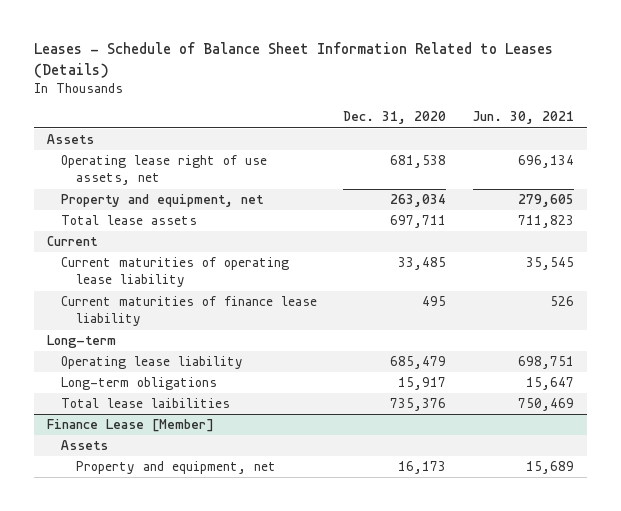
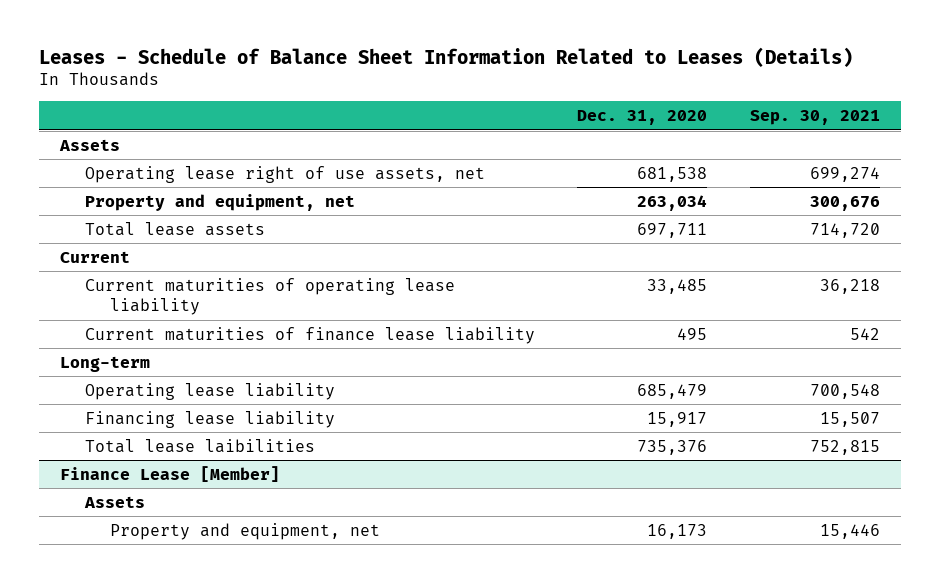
[472,111,574,125] Jun. 30, 2021 -> none
none -> [750,110,881,126] Sep. 30, 2021
[61,377,218,391] Long-term obligations -> [84,410,335,428] Financing lease liability

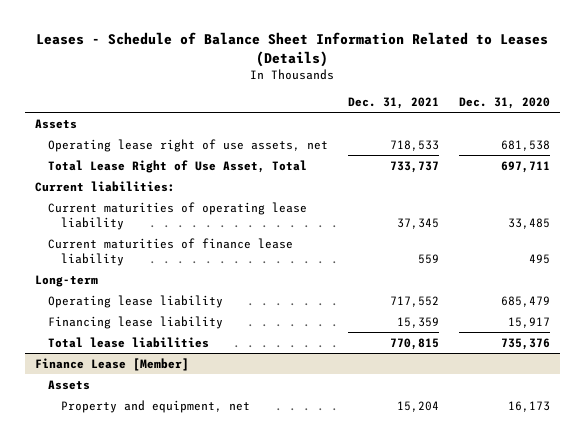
[750,110,881,126] Sep. 30, 2021 -> none
none -> [348,97,440,110] Dec. 31, 2021
[84,193,355,211] Property and equipment, net -> none
[84,221,265,236] Total lease assets -> [48,159,308,173] Total Lease Right of Use Asset, Total
[60,250,131,263] Current -> [35,180,176,192] Current liabilities:
[84,438,315,453] Total lease laibilities -> [48,336,210,348] Total lease liabilities

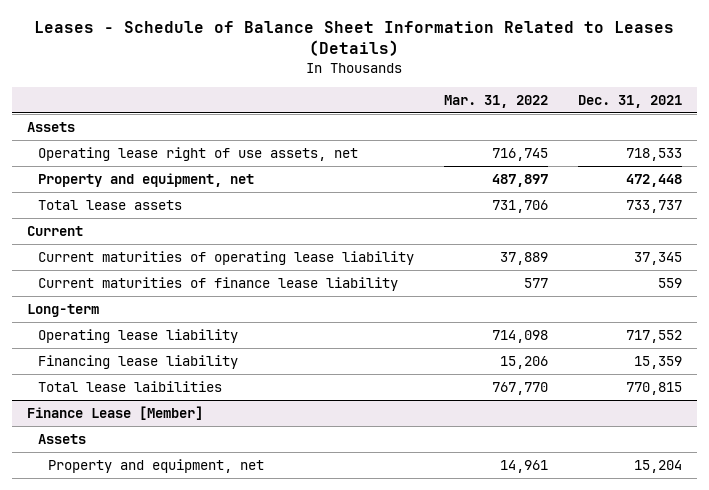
[458,97,550,110] Dec. 31, 2020 -> none
none -> [443,94,548,108] Mar. 31, 2022
none -> [37,173,254,188] Property and equipment, net
[48,159,308,173] Total Lease Right of Use Asset, Total -> [37,200,182,211] Total lease assets
[35,180,176,192] Current liabilities: -> [27,226,84,237] Current
[48,336,210,348] Total lease liabilities -> [37,381,222,393] Total lease laibilities

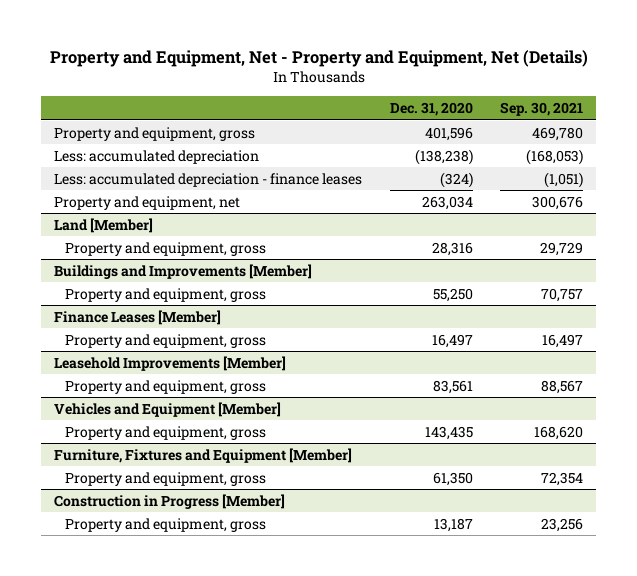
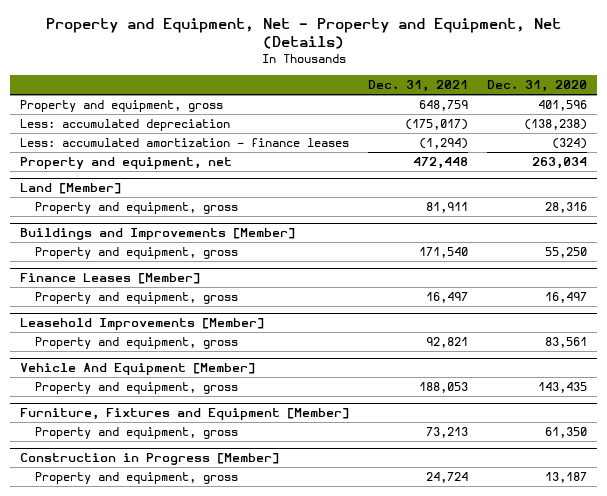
[499,102,583,117] Sep. 30, 2021 -> none
none -> [368,80,469,93] Dec. 31, 2021
[54,172,363,187] Less: accumulated depreciation - finance leases -> [19,137,349,147] Less: accumulated amortization - finance leases
[54,401,282,417] Vehicles and Equipment [Member] -> [19,363,255,376] Vehicle And Equipment [Member]

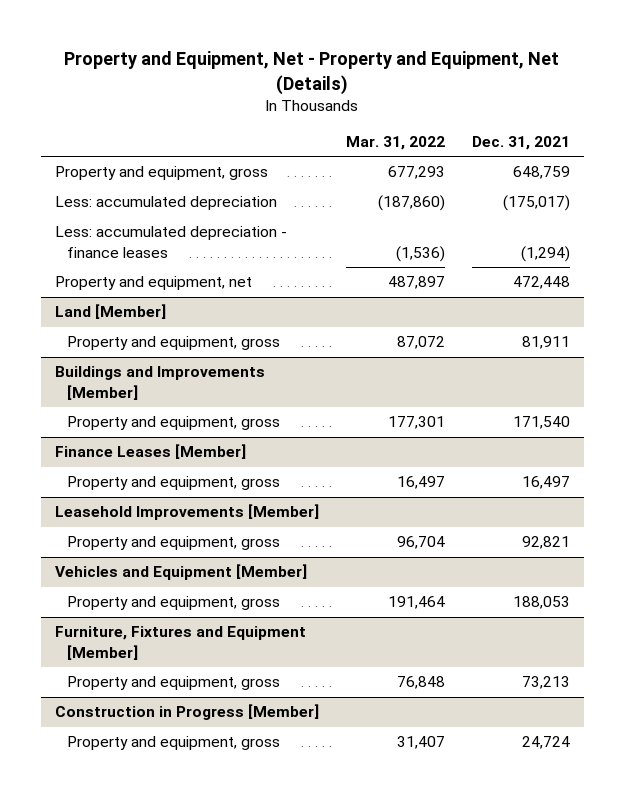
[487,80,588,93] Dec. 31, 2020 -> none
none -> [345,135,445,150] Mar. 31, 2022
[19,137,349,147] Less: accumulated amortization - finance leases -> [54,226,287,258] Less: accumulated depreciation - finance leases
[19,363,255,376] Vehicle And Equipment [Member] -> [54,564,307,581] Vehicles and Equipment [Member]

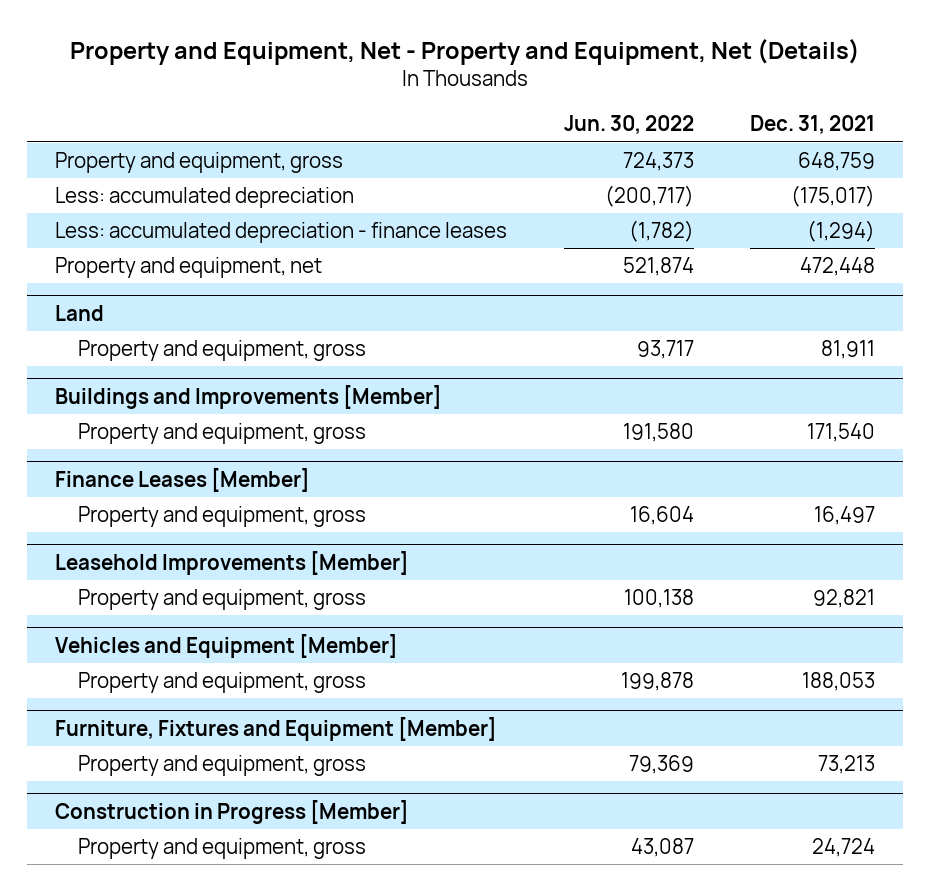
[345,135,445,150] Mar. 31, 2022 -> none
none -> [563,115,694,135] Jun. 30, 2022
[54,304,166,320] Land [Member] -> [55,304,105,321] Land

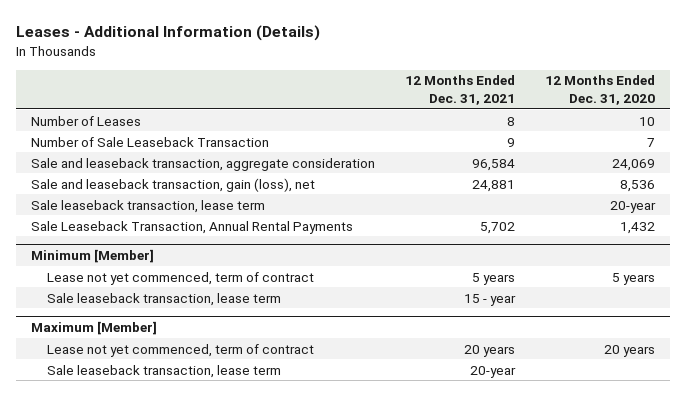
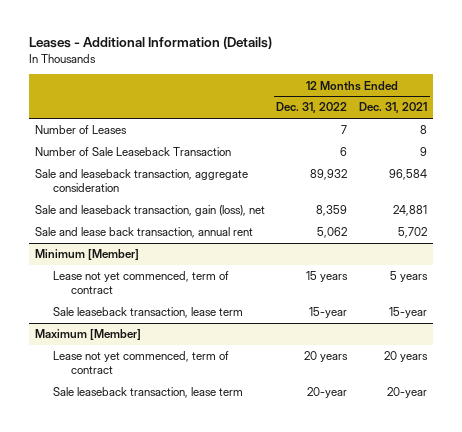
[544,75,655,105] 12 Months Ended Dec. 31, 2020 -> none
none -> [276,102,348,114] Dec. 31, 2022
[31,199,266,213] Sale leaseback transaction, lease term -> none
[31,220,354,234] Sale Leaseback Transaction, Annual Rental Payments -> [34,227,253,239] Sale and lease back transaction, annual rent
[463,293,516,306] 15 - year -> [389,307,428,319] 15-year

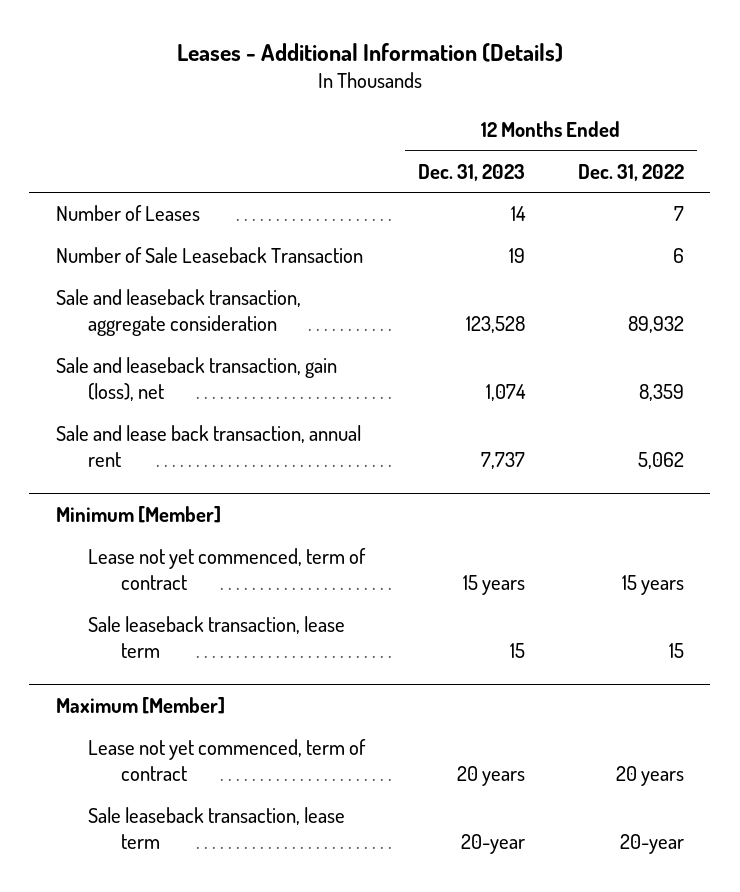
[359,102,428,114] Dec. 31, 2021 -> none
none -> [418,163,526,181] Dec. 31, 2023
[309,307,348,319] 15-year -> [669,643,685,659] 15

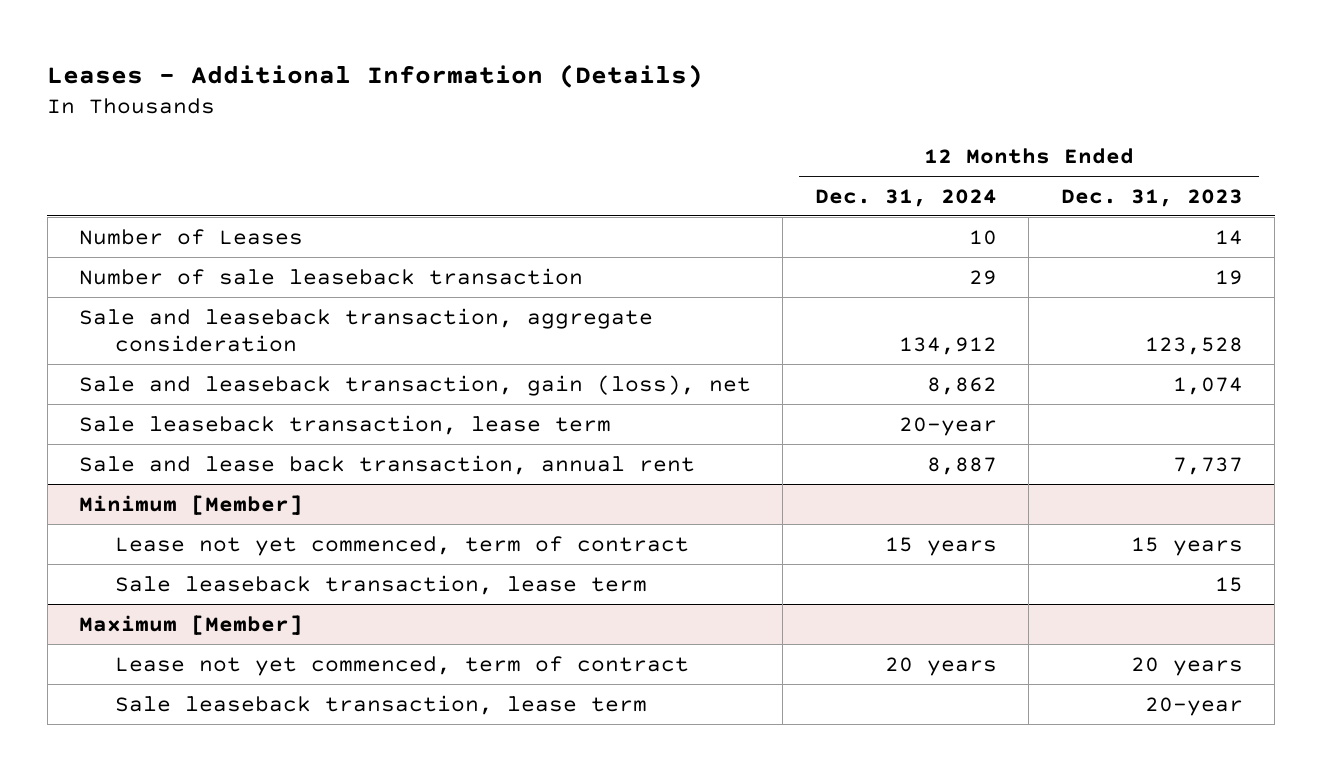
[578,163,685,181] Dec. 31, 2022 -> none
none -> [814,188,997,207] Dec. 31, 2024
[55,247,363,264] Number of Sale Leaseback Transaction -> [79,267,584,285] Number of sale leaseback transaction
none -> [79,414,612,435] Sale leaseback transaction, lease term

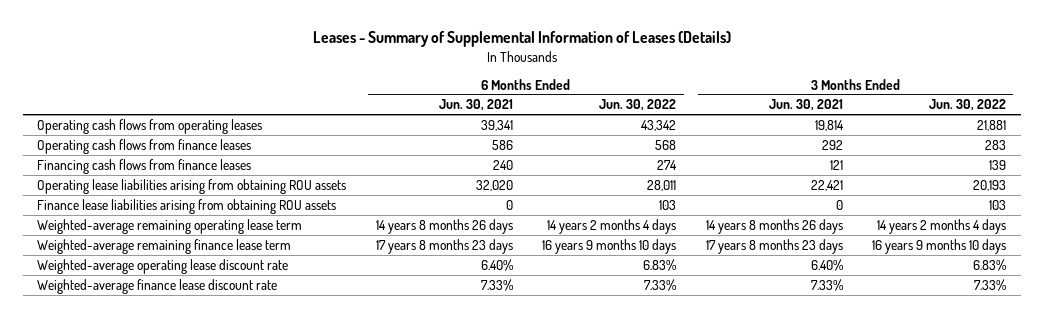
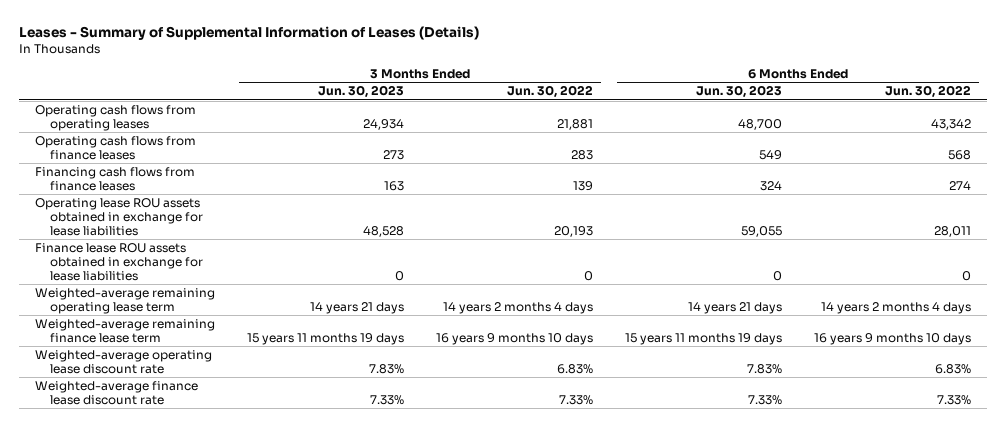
[438,99,513,112] Jun. 30, 2021 -> none
[768,99,843,112] Jun. 30, 2021 -> none
none -> [317,85,404,99] Jun. 30, 2023
none -> [695,85,782,99] Jun. 30, 2023
[37,178,347,194] Operating lease liabilities arising from obtaining ROU assets -> [34,197,204,237] Operating lease ROU assets obtained in exchange for lease liabilities
[37,198,337,214] Finance lease liabilities arising from obtaining ROU assets -> [34,242,204,282] Finance lease ROU assets obtained in exchange for lease liabilities
[659,199,677,210] 103 -> [961,271,971,282] 0
[988,199,1006,210] 103 -> [583,271,593,282] 0

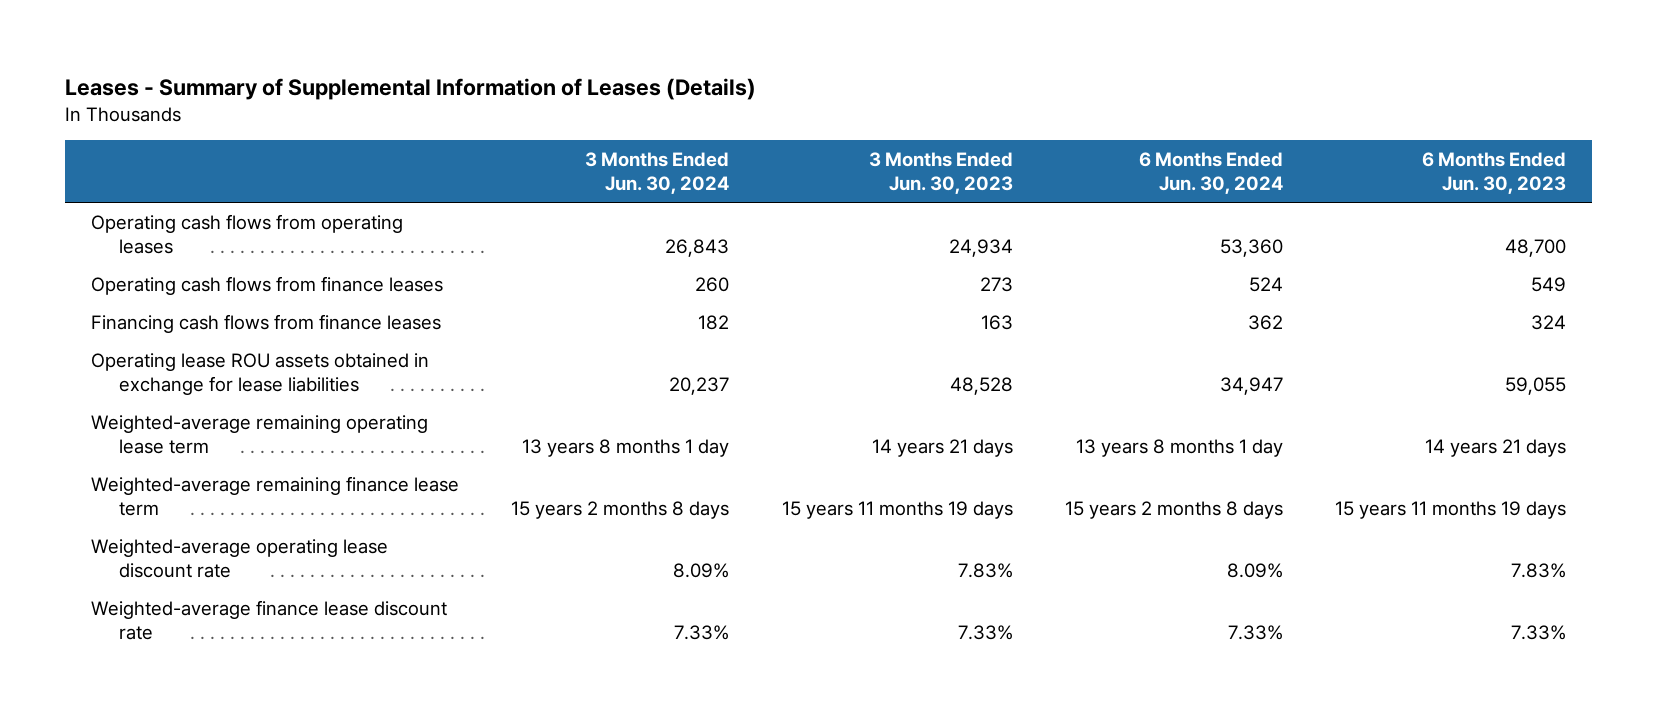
[506,85,593,99] Jun. 30, 2022 -> none
[884,85,971,99] Jun. 30, 2022 -> none
none -> [585,151,730,195] 3 Months Ended Jun. 30, 2024
none -> [1138,151,1283,195] 6 Months Ended Jun. 30, 2024
[34,242,204,282] Finance lease ROU assets obtained in exchange for lease liabilities -> none

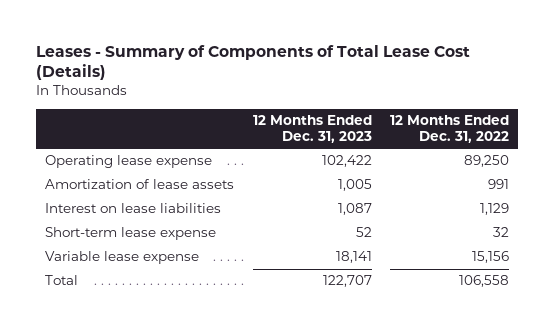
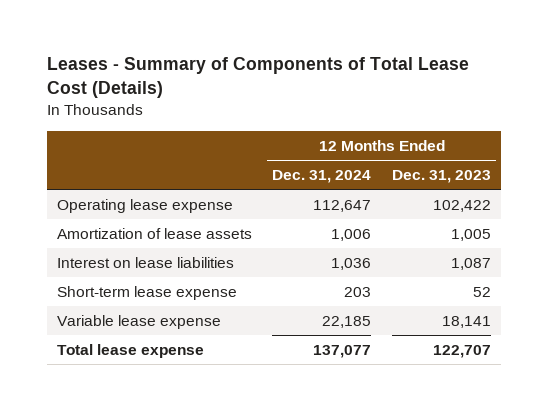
[390,115,510,143] 12 Months Ended Dec. 31, 2022 -> none
none -> [272,170,372,184] Dec. 31, 2024
[45,275,79,286] Total -> [56,344,204,359] Total lease expense

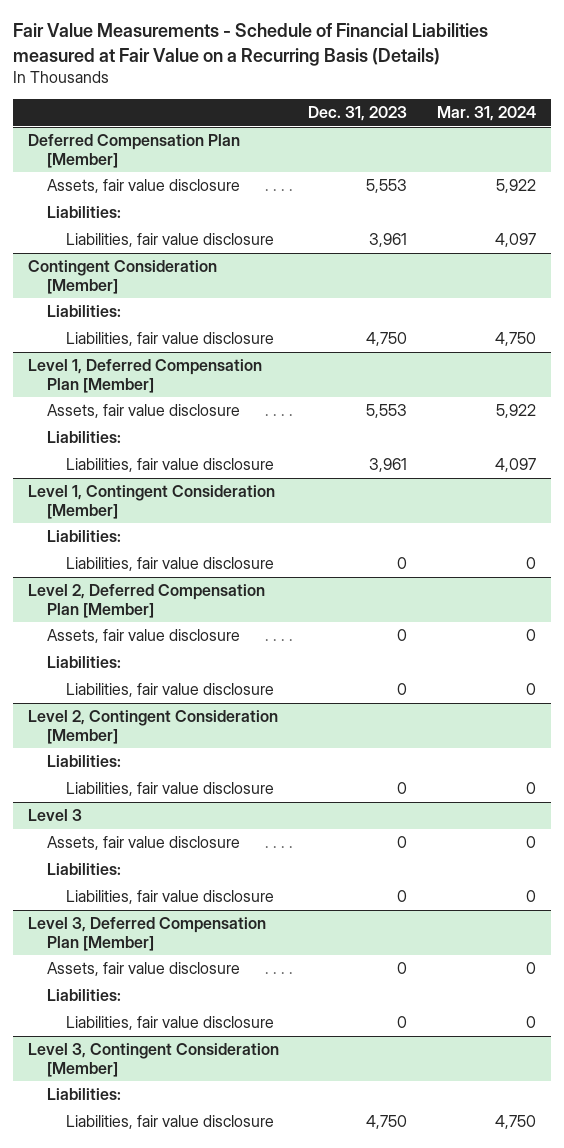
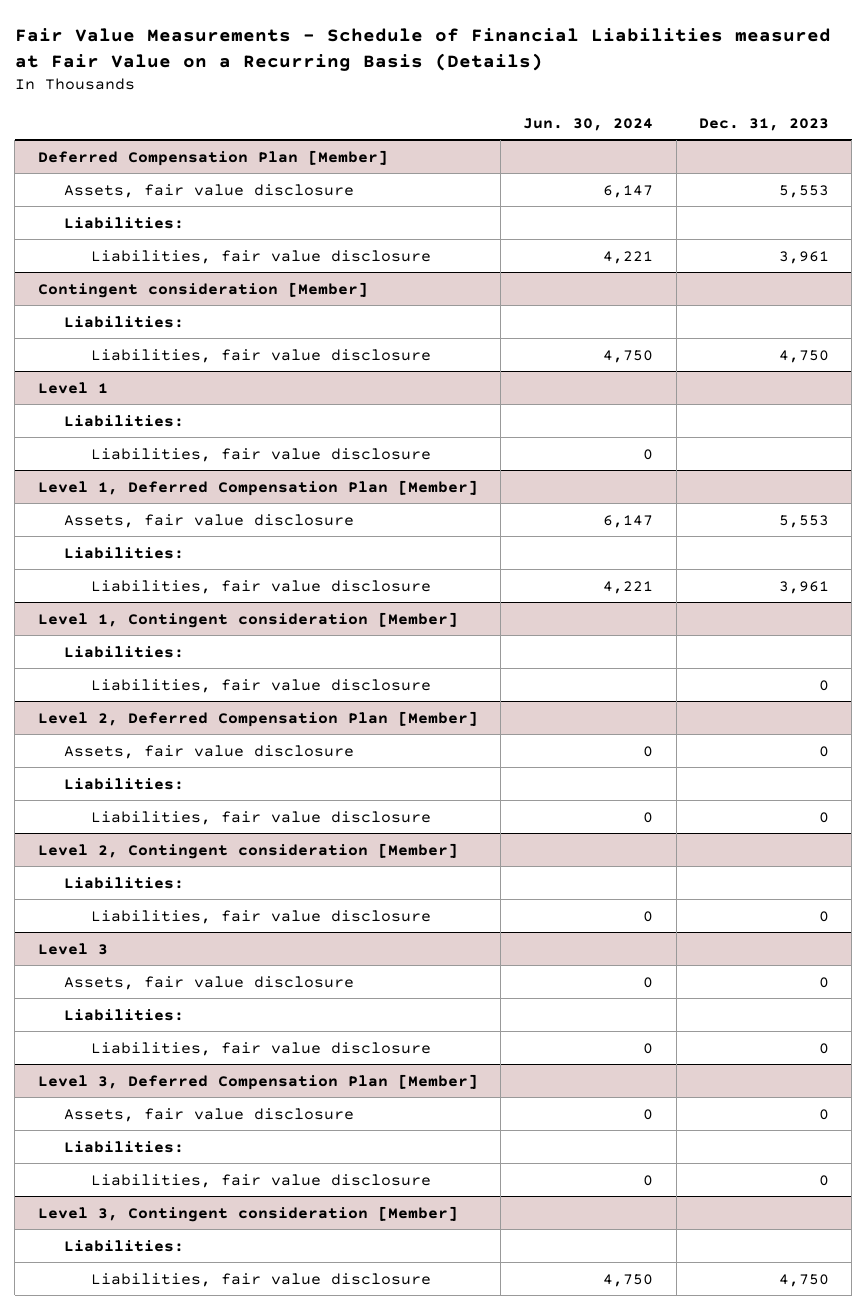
[437,106,537,122] Mar. 31, 2024 -> none
none -> [523,117,654,131] Jun. 30, 2024
[27,260,217,294] Contingent Consideration [Member] -> [37,281,368,298] Contingent consideration [Member]
none -> [37,381,108,394] Level 1
none -> [64,414,185,427] Liabilities:
none -> [90,447,431,462] Liabilities, fair value disclosure
[27,485,275,519] Level 1, Contingent Consideration [Member] -> [37,611,458,628] Level 1, Contingent consideration [Member]
[27,710,278,744] Level 2, Contingent Consideration [Member] -> [37,842,458,859] Level 2, Contingent consideration [Member]
[27,1043,279,1077] Level 3, Contingent Consideration [Member] -> [37,1205,458,1222] Level 3, Contingent consideration [Member]

